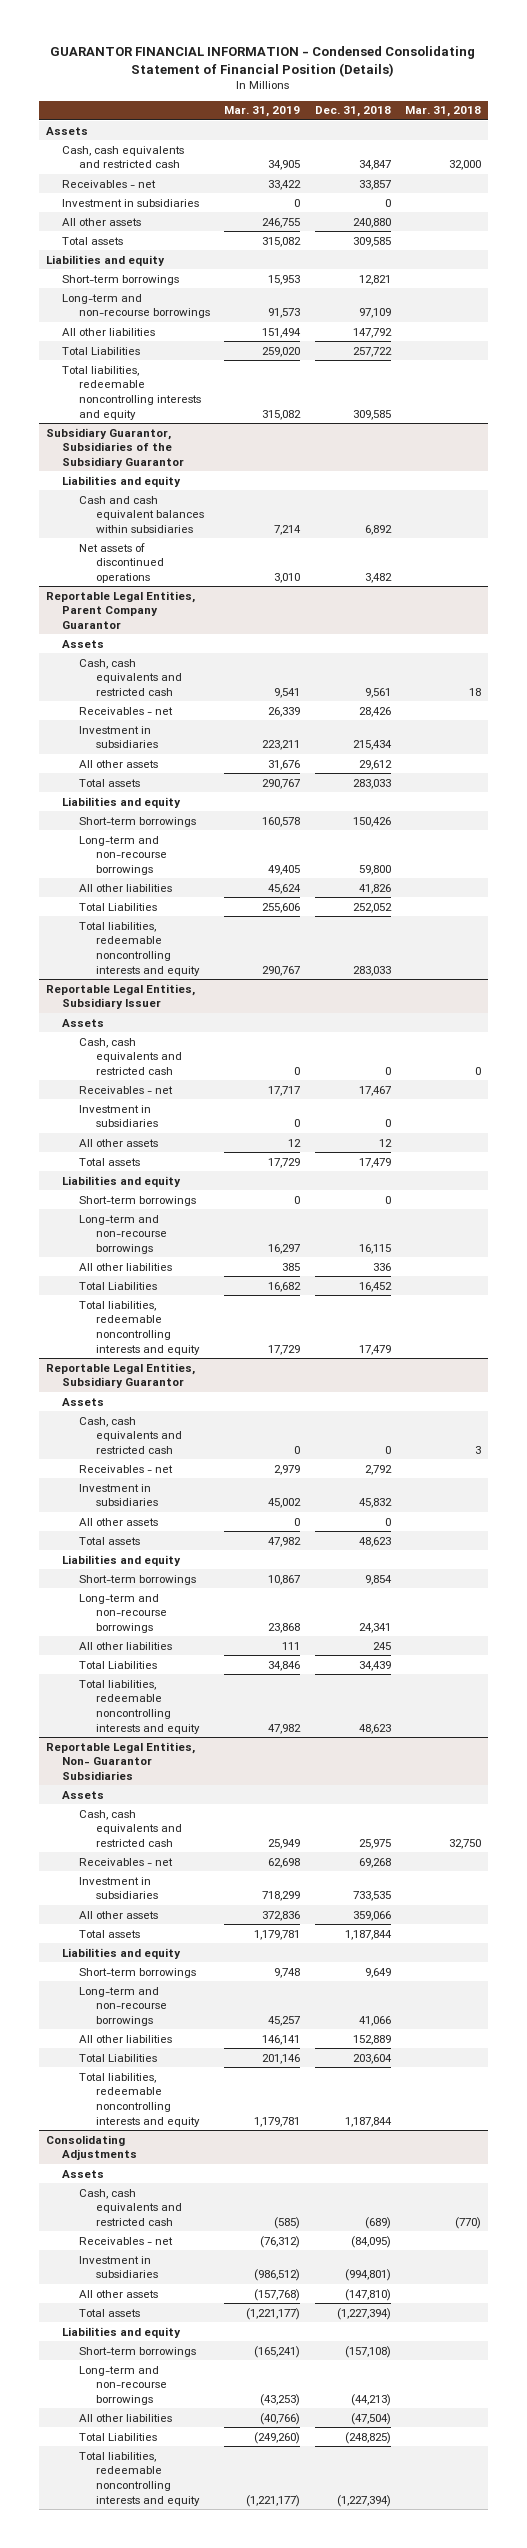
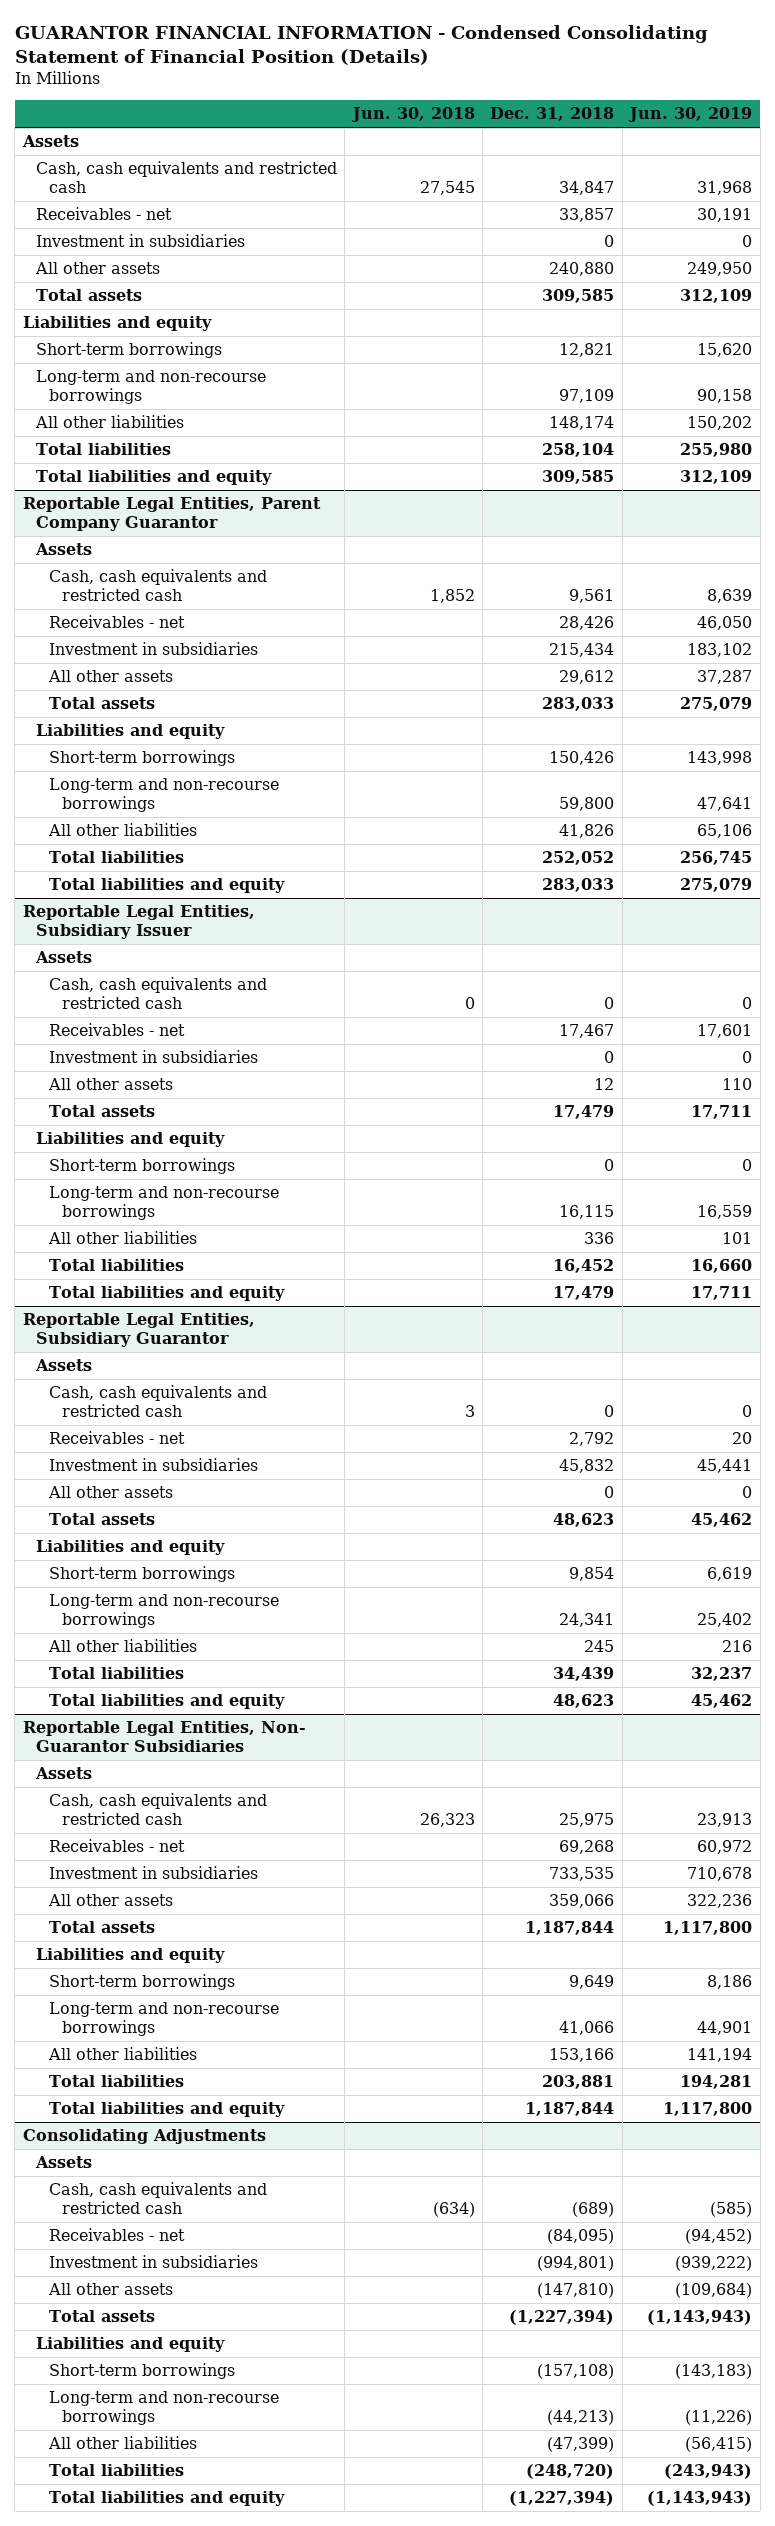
[224,106,301,118] Mar. 31, 2019 -> none
[405,106,482,118] Mar. 31, 2018 -> none
none -> [350,107,475,123] Jun. 30, 2018
none -> [628,107,753,123] Jun. 30, 2019
[45,427,185,468] Subsidiary Guarantor, Subsidiaries of the Subsidiary Guarantor -> none
[62,475,182,487] Liabilities and equity -> none
[79,495,204,533] Cash and cash equivalent balances within subsidiaries -> none
[79,542,164,583] Net assets of discontinued operations -> none
[352,327,392,338] 147,792 -> [549,416,615,431] 148,174
[62,346,141,355] Total Liabilities -> [35,443,171,456] Total liabilities
[352,346,392,357] 257,722 -> [542,443,615,458] 258,104
[62,365,202,420] Total liabilities, redeemable noncontrolling interests and equity -> [35,470,272,486] Total liabilities and equity
[79,902,158,911] Total Liabilities -> [48,851,184,864] Total liabilities
[79,921,200,976] Total liabilities, redeemable noncontrolling interests and equity -> [48,878,285,894] Total liabilities and equity
[79,1281,158,1290] Total Liabilities -> [48,1259,184,1272] Total liabilities
[79,1300,200,1355] Total liabilities, redeemable noncontrolling interests and equity -> [48,1286,285,1302] Total liabilities and equity
[79,1660,158,1669] Total Liabilities -> [48,1667,184,1680] Total liabilities
[79,1679,200,1734] Total liabilities, redeemable noncontrolling interests and equity -> [48,1694,285,1710] Total liabilities and equity
[352,2034,391,2045] 152,889 -> [549,2048,615,2063] 153,166
[79,2053,158,2062] Total Liabilities -> [48,2075,184,2088] Total liabilities
[352,2053,392,2064] 203,604 -> [542,2075,615,2090] 203,881
[79,2072,200,2127] Total liabilities, redeemable noncontrolling interests and equity -> [48,2102,285,2118] Total liabilities and equity
[350,2412,391,2425] (47,504) -> [547,2437,615,2453] (47,399)
[79,2432,158,2441] Total Liabilities -> [48,2464,184,2477] Total liabilities
[344,2431,391,2444] (248,825) -> [526,2464,615,2480] (248,720)
[79,2451,200,2506] Total liabilities, redeemable noncontrolling interests and equity -> [48,2491,285,2507] Total liabilities and equity

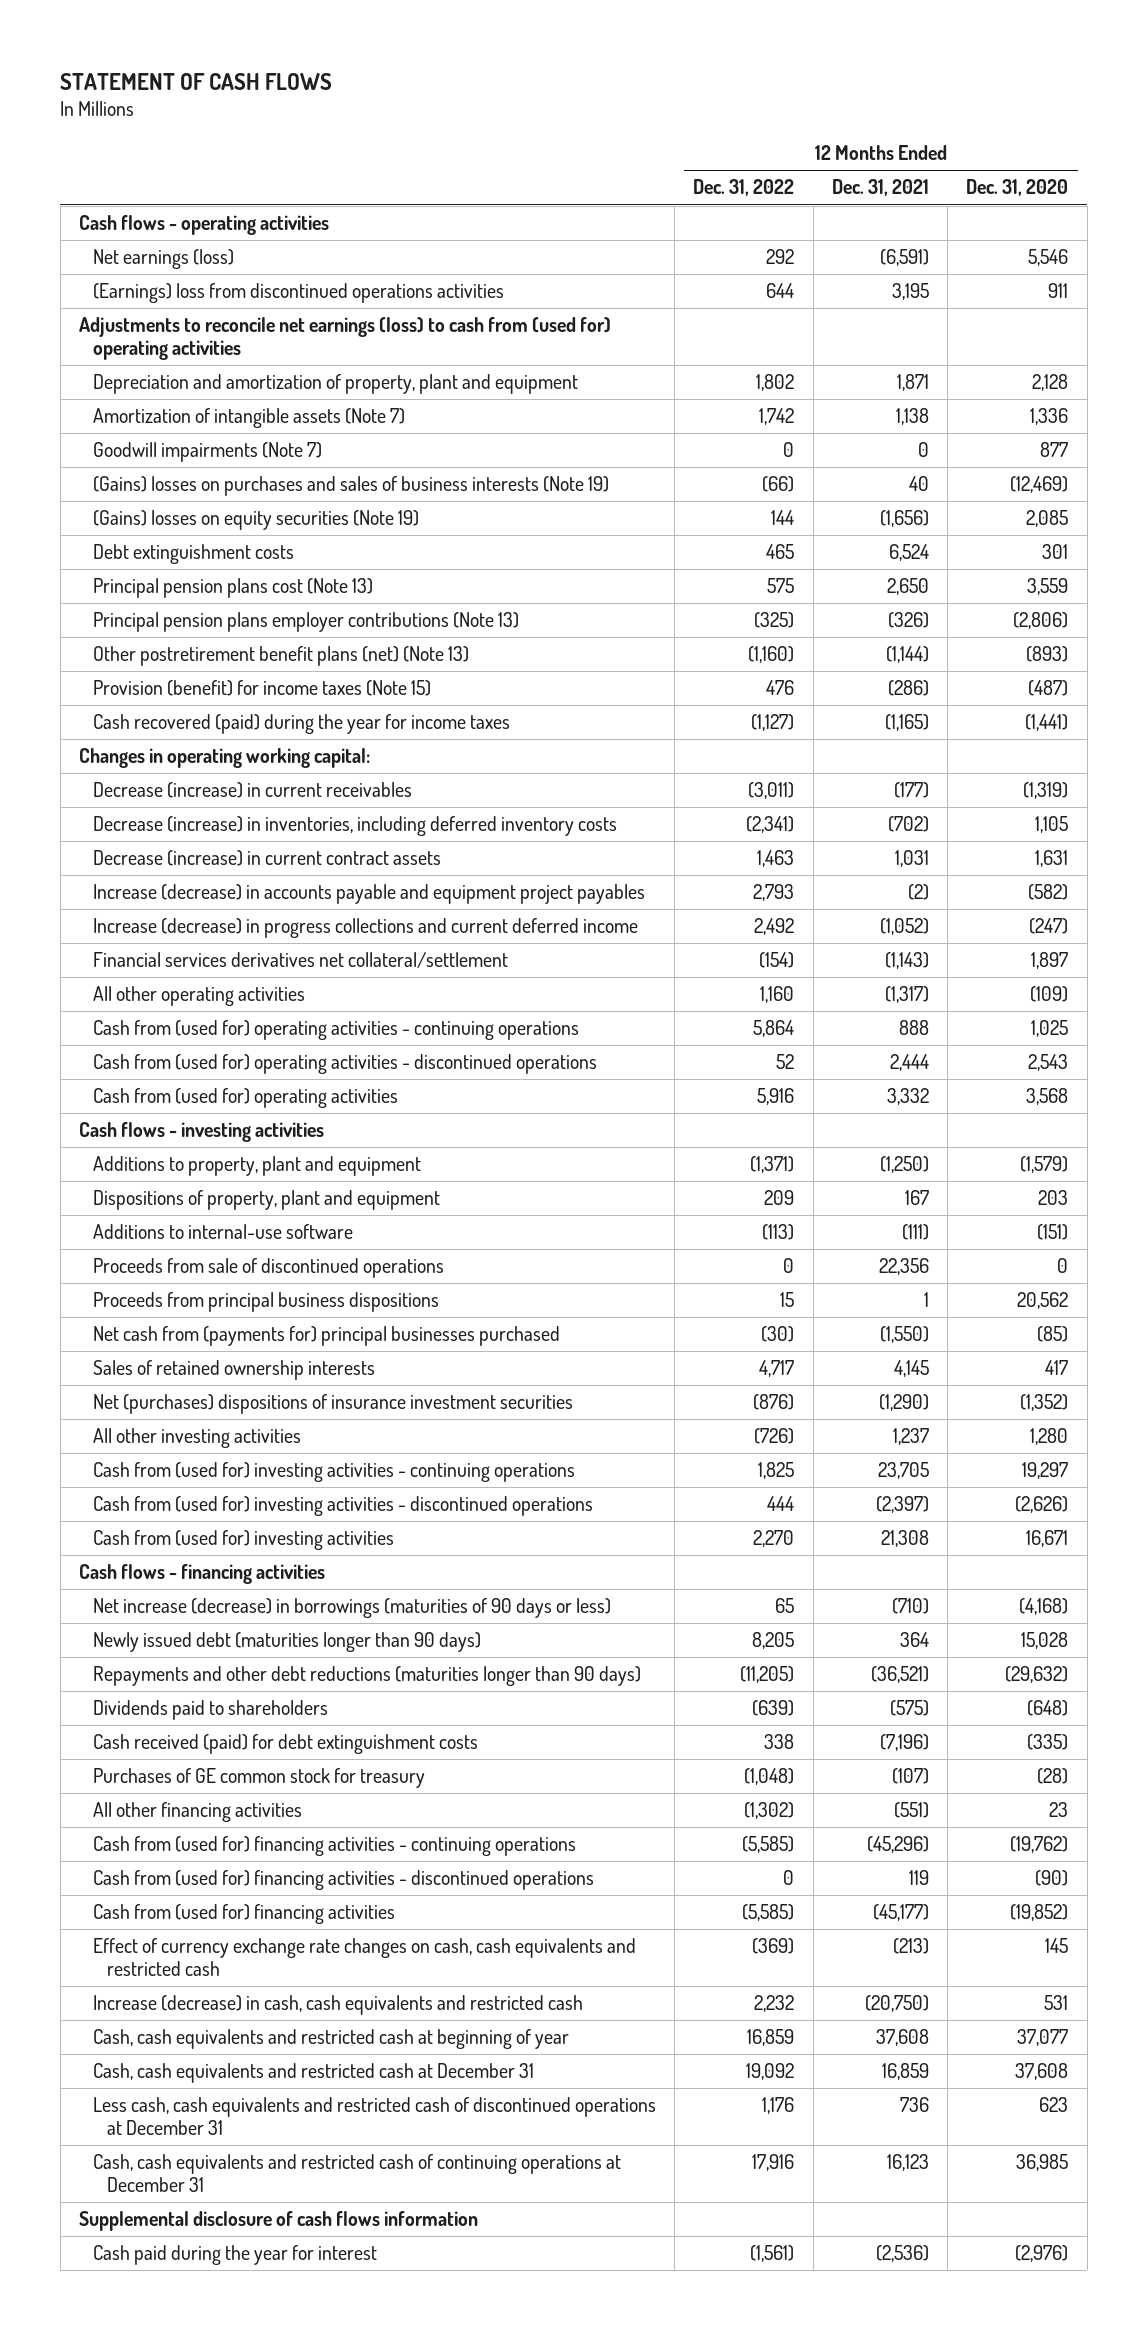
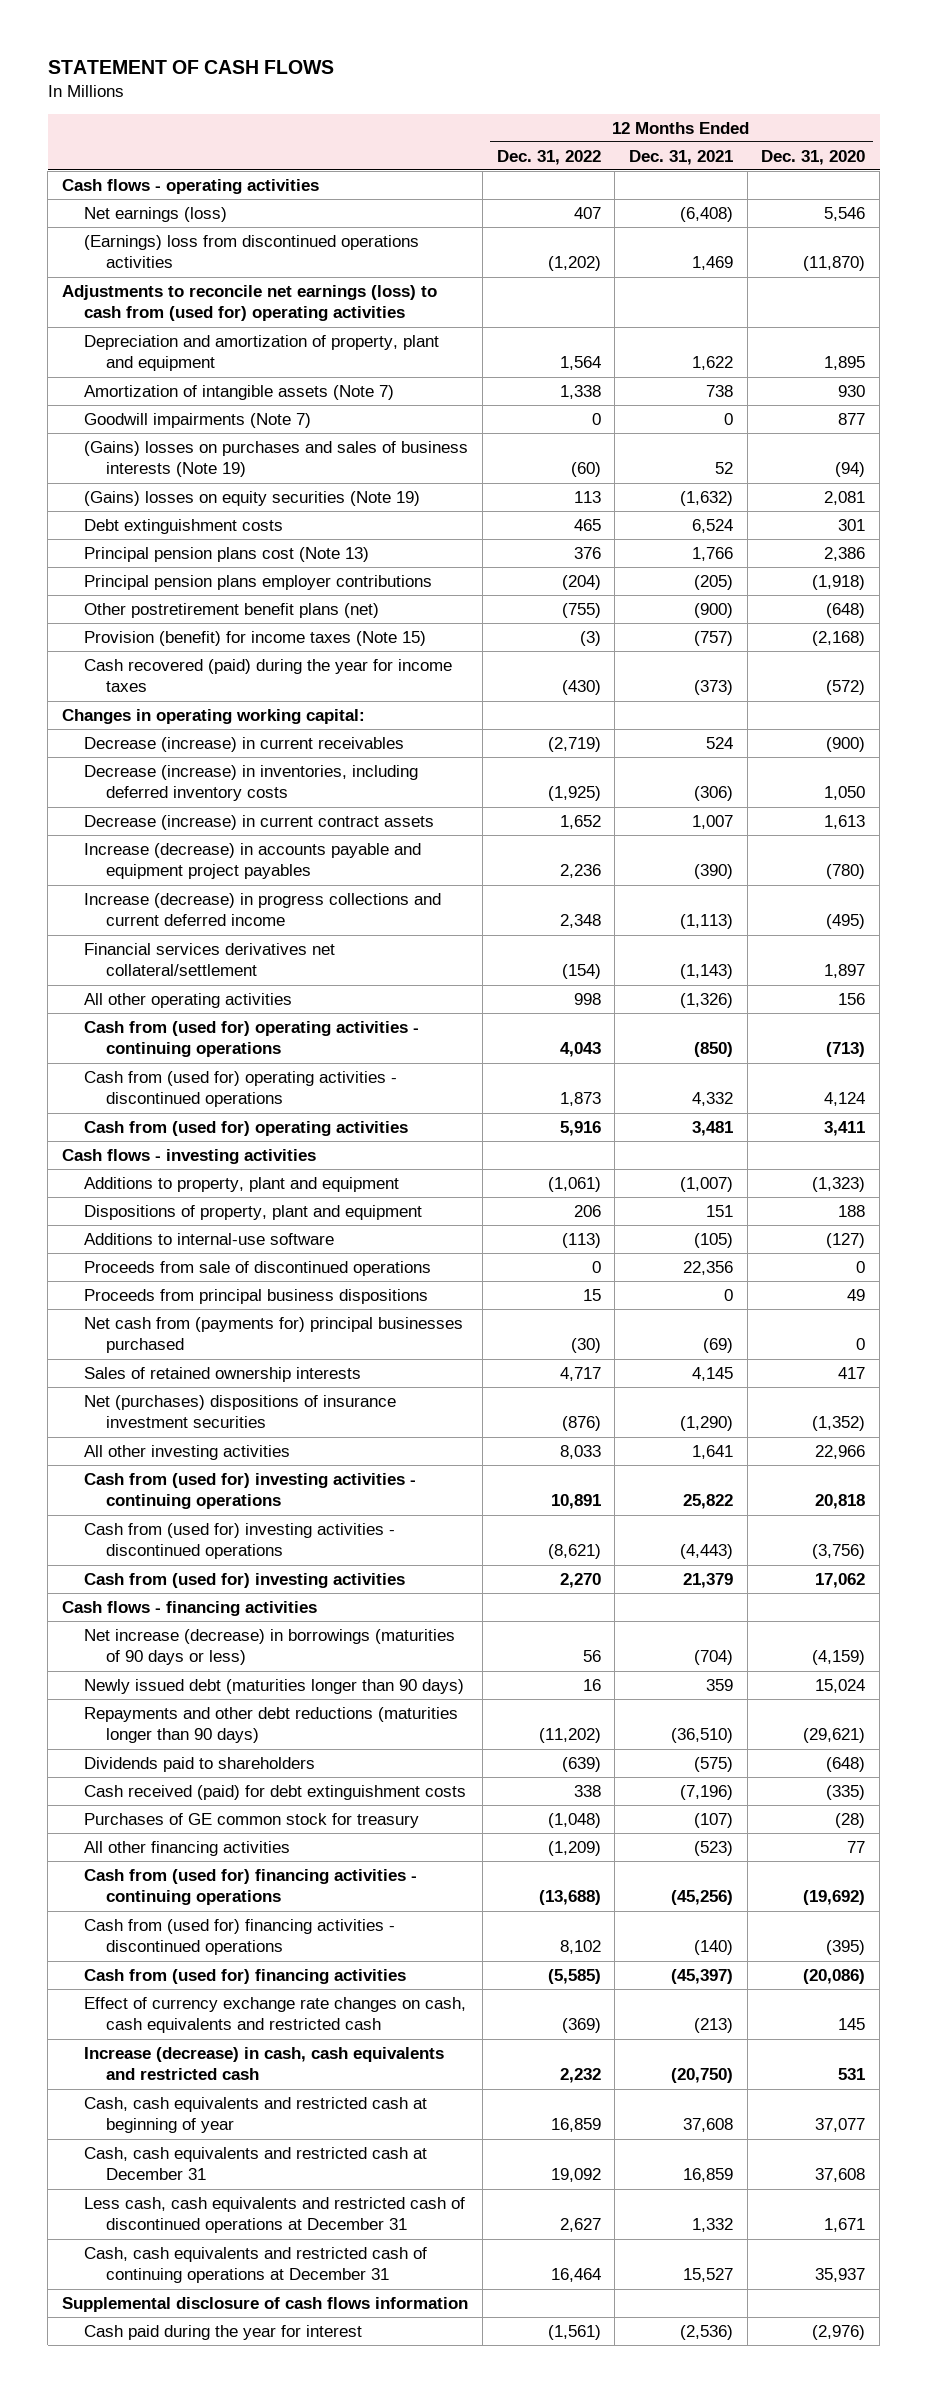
[766,249,795,265] 292 -> [573,206,601,219] 407
[879,249,929,267] (6,591) -> [680,206,734,222] (6,408)
[766,283,795,299] 644 -> [547,256,601,272] (1,202)
[891,283,929,301] 3,195 -> [692,256,734,271] 1,469
[1048,283,1069,299] 911 -> [803,256,866,272] (11,870)
[756,374,795,392] 1,802 -> [559,356,601,371] 1,564
[896,374,929,392] 1,871 -> [692,356,734,371] 1,622
[1032,374,1069,392] 2,128 -> [824,356,866,371] 1,895
[759,408,795,426] 1,742 -> [559,384,601,399] 1,338
[895,408,929,426] 1,138 -> [706,384,734,397] 738
[1030,408,1069,426] 1,336 -> [838,384,866,397] 930
[762,476,795,493] (66) -> [570,462,601,478] (60)
[908,476,929,492] 40 -> [715,462,734,475] 52
[1010,476,1069,494] (12,469) -> [835,462,866,478] (94)
[771,510,795,526] 144 -> [573,490,601,503] 113
[879,510,929,528] (1,656) -> [680,490,734,506] (1,632)
[1026,510,1069,528] 2,085 -> [824,490,866,505] 2,081
[767,578,795,594] 575 -> [573,546,601,559] 376
[886,578,929,596] 2,650 -> [692,546,734,561] 1,766
[1027,578,1069,596] 3,559 -> [824,546,866,561] 2,386
[92,612,519,633] Principal pension plans employer contributions (Note 13) -> [84,574,433,590] Principal pension plans employer contributions
[754,612,795,629] (325) -> [561,574,601,590] (204)
[887,612,929,629] (326) -> [694,574,734,590] (205)
[1013,612,1069,630] (2,806) -> [812,574,866,590] (1,918)
[92,646,469,667] Other postretirement benefit plans (net) (Note 13) -> [84,602,380,618] Other postretirement benefit plans (net)
[748,646,795,664] (1,160) -> [561,602,601,618] (755)
[885,646,929,664] (1,144) -> [694,602,734,618] (900)
[1026,646,1069,663] (893) -> [826,602,866,618] (648)
[766,680,795,696] 476 -> [579,630,601,646] (3)
[887,680,929,697] (286) -> [694,630,734,646] (757)
[1028,680,1069,697] (487) -> [812,630,866,646] (2,168)
[751,714,795,732] (1,127) -> [561,680,601,696] (430)
[884,714,929,732] (1,165) -> [694,680,734,696] (373)
[1025,714,1069,732] (1,441) -> [826,680,866,696] (572)
[748,782,795,800] (3,011) -> [547,736,601,752] (2,719)
[893,782,929,799] (177) -> [706,736,734,749] 524
[1023,782,1069,800] (1,319) -> [826,736,866,752] (900)
[746,816,795,834] (2,341) -> [547,786,601,802] (1,925)
[887,816,929,833] (702) -> [694,786,734,802] (306)
[1035,816,1069,834] 1,105 -> [824,786,866,801] 1,050
[757,850,795,868] 1,463 -> [559,814,601,829] 1,652
[894,850,929,868] 1,031 -> [692,814,734,829] 1,007
[1035,850,1069,868] 1,631 -> [824,814,866,829] 1,613
[753,884,795,902] 2,793 -> [559,864,601,879] 2,236
[907,884,929,901] (2) -> [694,864,734,880] (390)
[1028,884,1069,901] (582) -> [826,864,866,880] (780)
[754,918,795,936] 2,492 -> [559,914,601,929] 2,348
[879,918,929,936] (1,052) -> [680,914,734,930] (1,113)
[1029,918,1069,935] (247) -> [826,914,866,930] (495)
[760,986,795,1004] 1,160 -> [573,992,601,1005] 998
[884,986,929,1004] (1,317) -> [680,992,734,1008] (1,326)
[1030,986,1069,1003] (109) -> [838,992,866,1005] 156
[753,1020,795,1038] 5,864 -> [559,1042,601,1058] 4,043
[898,1020,929,1036] 888 -> [694,1042,734,1058] (850)
[1031,1020,1069,1038] 1,025 -> [826,1042,866,1058] (713)
[776,1054,795,1070] 52 -> [559,1092,601,1107] 1,873
[889,1054,929,1072] 2,444 -> [692,1092,734,1107] 4,332
[1028,1054,1069,1072] 2,543 -> [824,1092,866,1107] 4,124
[886,1088,929,1106] 3,332 -> [692,1120,734,1136] 3,481
[1026,1088,1069,1106] 3,568 -> [824,1120,866,1136] 3,411
[750,1156,795,1174] (1,371) -> [547,1176,601,1192] (1,061)
[879,1156,929,1174] (1,250) -> [680,1176,734,1192] (1,007)
[1020,1156,1069,1174] (1,579) -> [812,1176,866,1192] (1,323)
[764,1190,795,1206] 209 -> [573,1204,601,1217] 206
[904,1190,929,1206] 167 -> [706,1204,734,1217] 151
[1038,1190,1069,1206] 203 -> [838,1204,866,1217] 188
[901,1224,929,1241] (111) -> [694,1232,734,1248] (105)
[1037,1224,1069,1241] (151) -> [826,1232,866,1248] (127)
[923,1292,929,1308] 1 -> [724,1288,734,1301] 0
[1017,1292,1069,1310] 20,562 -> [847,1288,866,1301] 49
[879,1326,929,1344] (1,550) -> [703,1338,734,1354] (69)
[1037,1326,1069,1343] (85) -> [856,1338,866,1351] 0
[754,1428,795,1445] (726) -> [559,1444,601,1459] 8,033
[892,1428,929,1446] 1,237 -> [692,1444,734,1459] 1,641
[1030,1428,1069,1446] 1,280 -> [815,1444,866,1459] 22,966
[758,1462,795,1480] 1,825 -> [550,1494,601,1510] 10,891
[877,1462,929,1480] 23,705 -> [683,1494,734,1510] 25,822
[1022,1462,1069,1480] 19,297 -> [815,1494,866,1510] 20,818
[767,1496,795,1512] 444 -> [547,1544,601,1560] (8,621)
[875,1496,929,1514] (2,397) -> [680,1544,734,1560] (4,443)
[1015,1496,1069,1514] (2,626) -> [812,1544,866,1560] (3,756)
[880,1530,929,1548] 21,308 -> [683,1572,734,1588] 21,379
[1026,1530,1069,1548] 16,671 -> [815,1572,866,1588] 17,062
[775,1598,795,1614] 65 -> [582,1650,601,1663] 56
[891,1598,929,1615] (710) -> [694,1650,734,1666] (704)
[1019,1598,1069,1616] (4,168) -> [812,1650,866,1666] (4,159)
[752,1632,795,1650] 8,205 -> [582,1678,601,1691] 16
[899,1632,929,1648] 364 -> [706,1678,734,1691] 359
[1021,1632,1069,1650] 15,028 -> [815,1678,866,1693] 15,024
[740,1666,795,1684] (11,205) -> [538,1728,601,1744] (11,202)
[870,1666,929,1684] (36,521) -> [671,1728,734,1744] (36,510)
[1005,1666,1069,1684] (29,632) -> [803,1728,866,1744] (29,621)
[744,1802,795,1820] (1,302) -> [547,1840,601,1856] (1,209)
[893,1802,929,1819] (551) -> [694,1840,734,1856] (523)
[1049,1802,1069,1818] 23 -> [847,1840,866,1853] 77
[742,1836,795,1854] (5,585) -> [538,1890,601,1906] (13,688)
[866,1836,929,1854] (45,296) -> [671,1890,734,1906] (45,256)
[1010,1836,1069,1854] (19,762) -> [803,1890,866,1906] (19,692)
[783,1870,795,1886] 0 -> [559,1940,601,1955] 8,102
[908,1870,929,1886] 119 -> [694,1940,734,1956] (140)
[1035,1870,1069,1887] (90) -> [826,1940,866,1956] (395)
[872,1904,929,1922] (45,177) -> [671,1968,734,1984] (45,397)
[1010,1904,1069,1922] (19,852) -> [803,1968,866,1984] (20,086)
[762,2097,795,2115] 1,176 -> [559,2218,601,2233] 2,627
[899,2097,929,2113] 736 -> [692,2218,734,2233] 1,332
[1039,2097,1069,2113] 623 -> [824,2218,866,2233] 1,671
[752,2154,795,2172] 17,916 -> [550,2268,601,2283] 16,464
[886,2154,929,2172] 16,123 -> [683,2268,734,2283] 15,527
[1016,2154,1069,2172] 36,985 -> [815,2268,866,2283] 35,937

